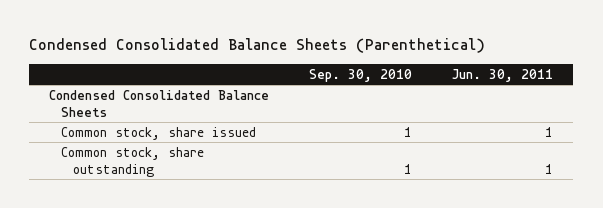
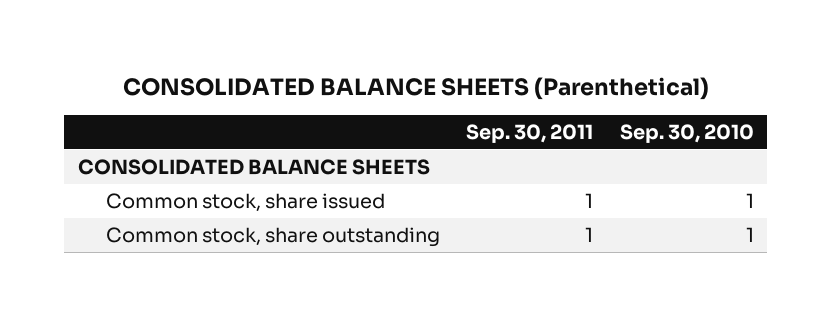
[29,38,486,54] Condensed Consolidated Balance Sheets (Parenthetical) -> [122,76,709,100] CONSOLIDATED BALANCE SHEETS (Parenthetical)
[452,68,554,82] Jun. 30, 2011 -> none
none -> [466,123,594,143] Sep. 30, 2011
[49,89,270,117] Condensed Consolidated Balance Sheets -> [77,159,430,176] CONSOLIDATED BALANCE SHEETS

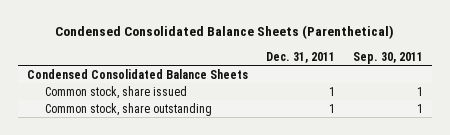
[122,76,709,100] CONSOLIDATED BALANCE SHEETS (Parenthetical) -> [54,25,394,40] Condensed Consolidated Balance Sheets (Parenthetical)
[619,123,754,143] Sep. 30, 2010 -> none
none -> [265,51,335,63] Dec. 31, 2011
[77,159,430,176] CONSOLIDATED BALANCE SHEETS -> [26,68,248,79] Condensed Consolidated Balance Sheets

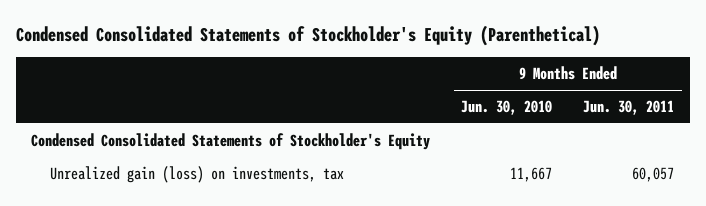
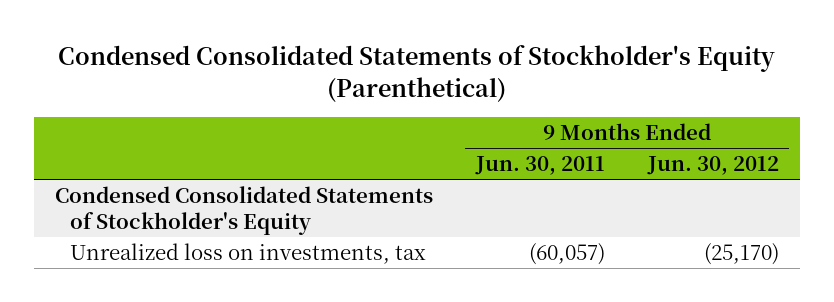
[461,99,553,115] Jun. 30, 2010 -> none
none -> [646,155,779,175] Jun. 30, 2012
[50,165,345,183] Unrealized gain (loss) on investments, tax -> [69,242,426,264] Unrealized loss on investments, tax
[632,166,675,182] 60,057 -> [528,242,605,265] (60,057)

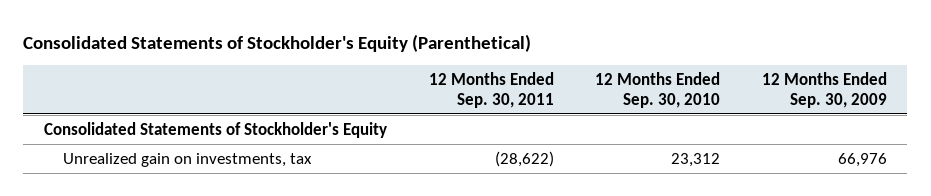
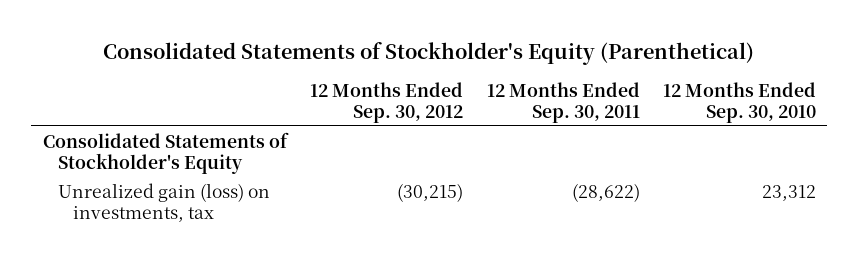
[761,72,887,108] 12 Months Ended Sep. 30, 2009 -> none
none -> [310,81,464,124] 12 Months Ended Sep. 30, 2012
[63,152,313,167] Unrealized gain on investments, tax -> [57,182,270,223] Unrealized gain (loss) on investments, tax

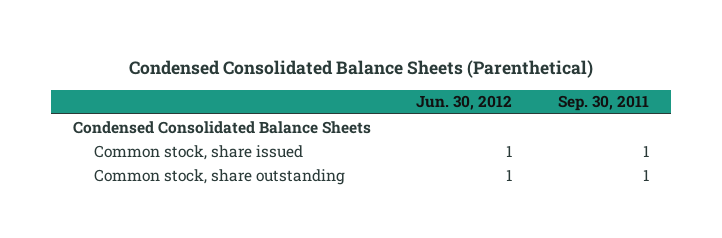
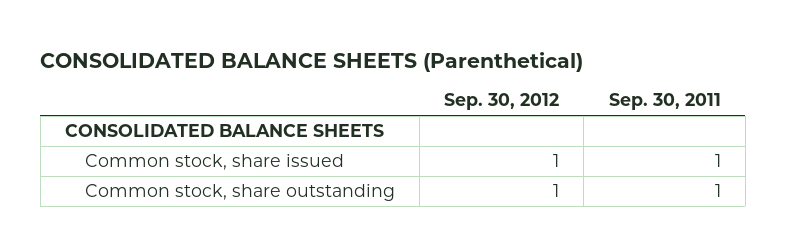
[128,60,593,79] Condensed Consolidated Balance Sheets (Parenthetical) -> [40,51,584,72] CONSOLIDATED BALANCE SHEETS (Parenthetical)
[416,95,513,111] Jun. 30, 2012 -> none
none -> [444,93,560,111] Sep. 30, 2012
[73,120,372,134] Condensed Consolidated Balance Sheets -> [64,124,384,138] CONSOLIDATED BALANCE SHEETS

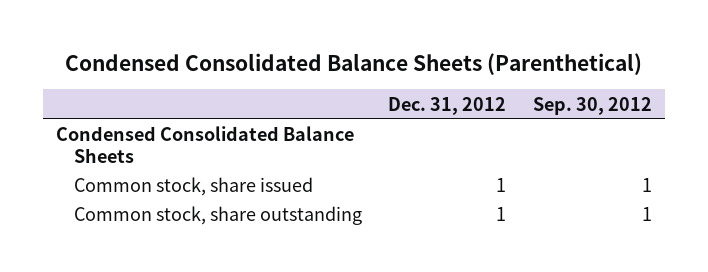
[40,51,584,72] CONSOLIDATED BALANCE SHEETS (Parenthetical) -> [65,53,643,76] Condensed Consolidated Balance Sheets (Parenthetical)
[608,93,721,111] Sep. 30, 2011 -> none
none -> [388,96,507,115] Dec. 31, 2012
[64,124,384,138] CONSOLIDATED BALANCE SHEETS -> [56,126,355,164] Condensed Consolidated Balance Sheets

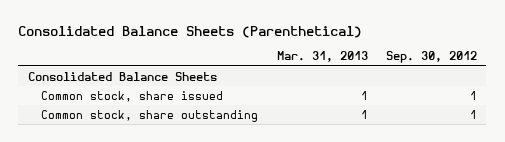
[65,53,643,76] Condensed Consolidated Balance Sheets (Parenthetical) -> [18,25,363,38] Consolidated Balance Sheets (Parenthetical)
[388,96,507,115] Dec. 31, 2012 -> none
none -> [276,51,368,63] Mar. 31, 2013
[56,126,355,164] Condensed Consolidated Balance Sheets -> [27,71,217,81] Consolidated Balance Sheets

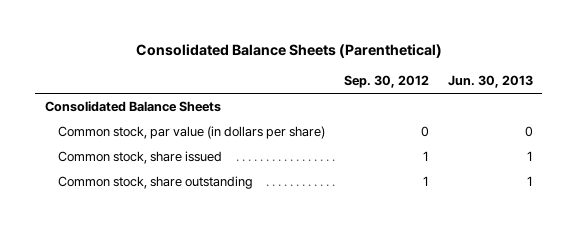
[276,51,368,63] Mar. 31, 2013 -> none
none -> [447,75,533,89] Jun. 30, 2013
none -> [58,126,326,140] Common stock, par value (in dollars per share)

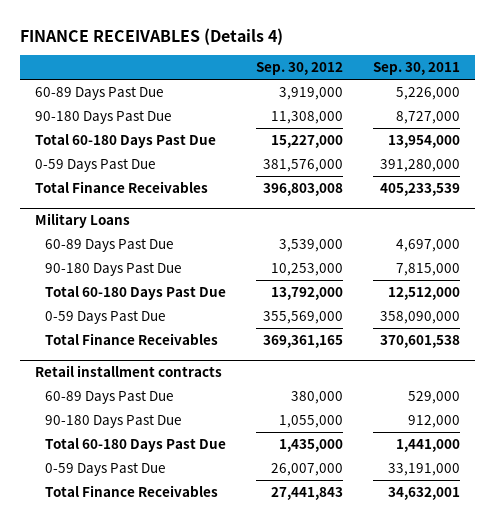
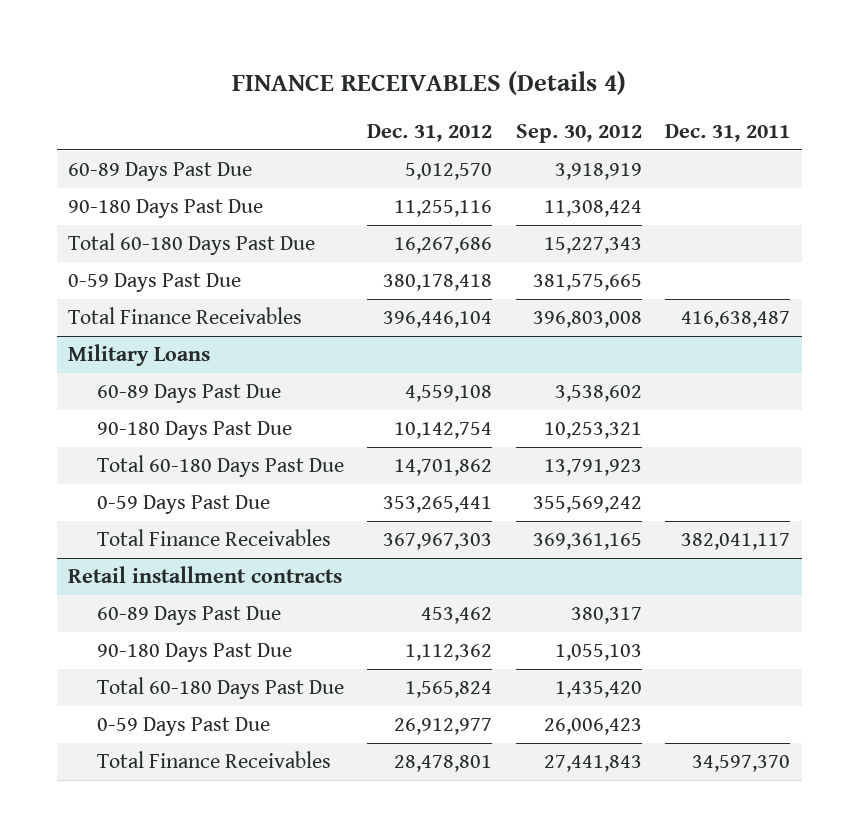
[372,62,460,76] Sep. 30, 2011 -> none
none -> [367,124,493,143] Dec. 31, 2012
none -> [665,124,791,143] Dec. 31, 2011
[278,86,343,100] 3,919,000 -> [554,163,642,181] 3,918,919
[270,110,343,124] 11,308,000 -> [543,200,642,218] 11,308,424
[270,134,343,148] 15,227,000 -> [543,237,642,255] 15,227,343
[262,158,343,172] 381,576,000 -> [532,274,642,292] 381,575,665
[278,238,343,252] 3,539,000 -> [554,385,642,403] 3,538,602
[270,262,343,276] 10,253,000 -> [543,422,642,440] 10,253,321
[270,286,343,300] 13,792,000 -> [543,459,642,477] 13,791,923
[262,310,343,324] 355,569,000 -> [532,496,642,514] 355,569,242
[290,390,343,404] 380,000 -> [570,607,642,625] 380,317
[278,414,343,428] 1,055,000 -> [554,644,642,662] 1,055,103
[278,438,343,452] 1,435,000 -> [554,681,642,699] 1,435,420
[270,462,343,476] 26,007,000 -> [543,718,642,736] 26,006,423

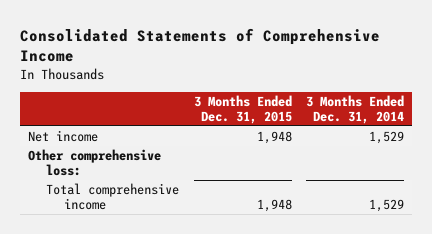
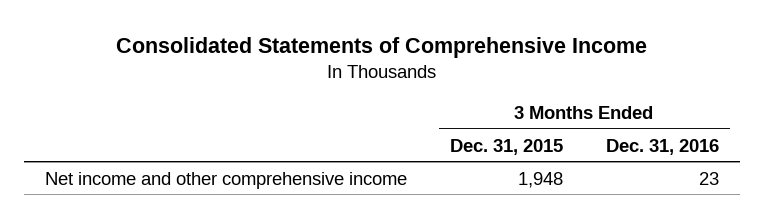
[306,94,405,125] 3 Months Ended Dec. 31, 2014 -> none
none -> [605,138,719,155] Dec. 31, 2016
[27,148,161,177] Other comprehensive loss: -> none
[45,182,179,211] Total comprehensive income -> none
[27,129,98,142] Net income -> [45,171,408,189] Net income and other comprehensive income

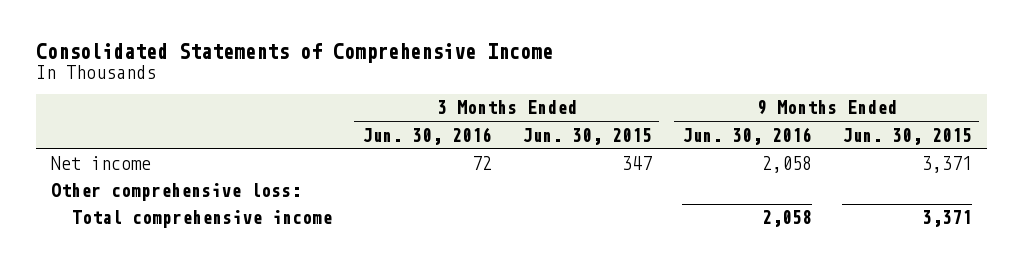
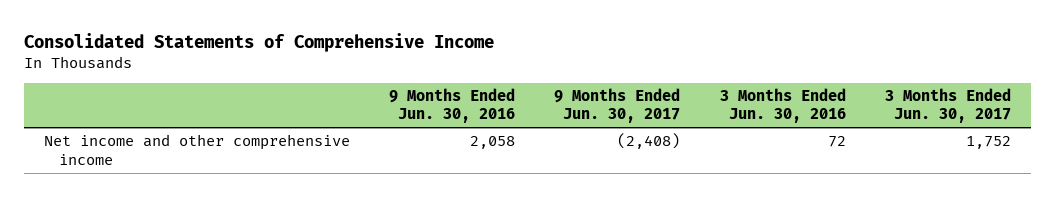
[521,127,652,145] Jun. 30, 2015 -> none
[841,127,972,145] Jun. 30, 2015 -> none
none -> [554,88,681,124] 9 Months Ended Jun. 30, 2017
none -> [885,88,1012,124] 3 Months Ended Jun. 30, 2017
[51,183,302,202] Other comprehensive loss: -> none
[71,210,332,229] Total comprehensive income -> none
[51,156,152,171] Net income -> [43,134,350,165] Net income and other comprehensive income

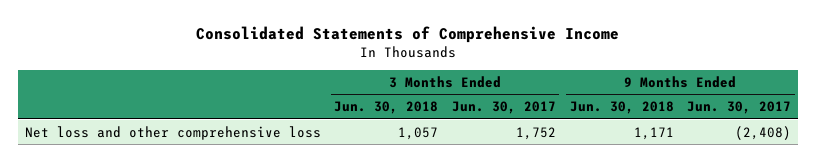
[389,88,516,124] 9 Months Ended Jun. 30, 2016 -> none
[719,88,846,124] 3 Months Ended Jun. 30, 2016 -> none
none -> [334,101,439,115] Jun. 30, 2018
none -> [569,101,674,115] Jun. 30, 2018
[43,134,350,165] Net income and other comprehensive income -> [24,125,321,140] Net loss and other comprehensive loss

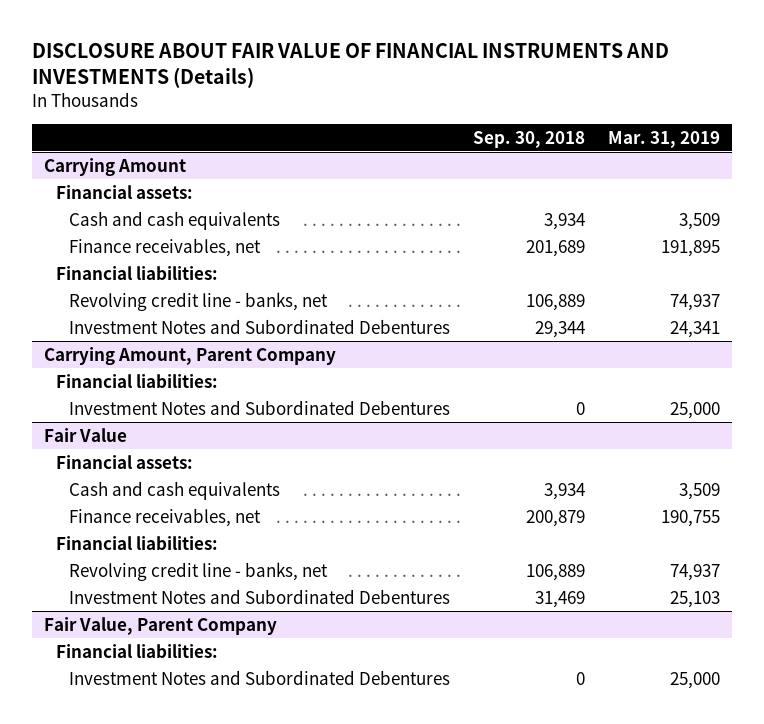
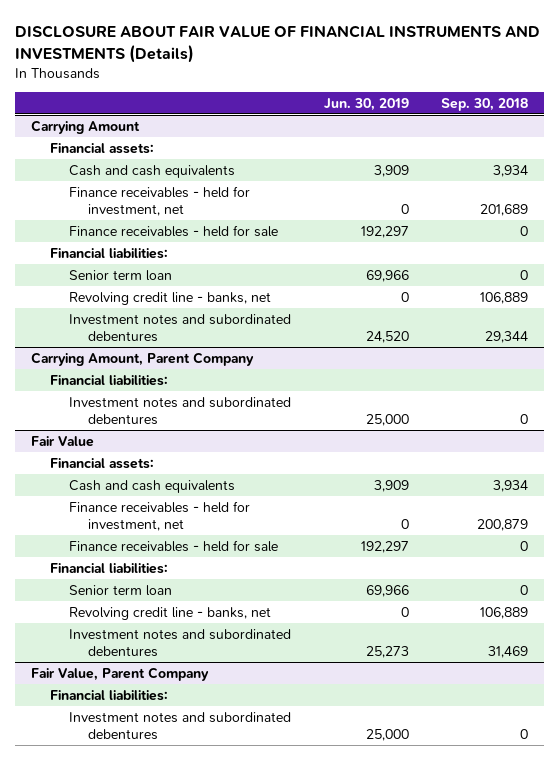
[608,130,721,148] Mar. 31, 2019 -> none
none -> [323,97,409,111] Jun. 30, 2019
[68,237,261,257] Finance receivables, net -> [69,185,251,216] Finance receivables - held for investment, net
none -> [69,224,279,237] Finance receivables - held for sale
none -> [69,269,173,281] Senior term loan
[68,318,450,334] Investment Notes and Subordinated Debentures -> [69,313,292,342] Investment notes and subordinated debentures
[68,399,450,415] Investment Notes and Subordinated Debentures -> [69,396,292,425] Investment notes and subordinated debentures
[68,507,261,527] Finance receivables, net -> [69,500,251,531] Finance receivables - held for investment, net
none -> [69,539,279,552] Finance receivables - held for sale
none -> [69,584,173,596] Senior term loan
[68,588,450,604] Investment Notes and Subordinated Debentures -> [69,628,292,657] Investment notes and subordinated debentures
[68,669,450,685] Investment Notes and Subordinated Debentures -> [69,711,292,740] Investment notes and subordinated debentures

